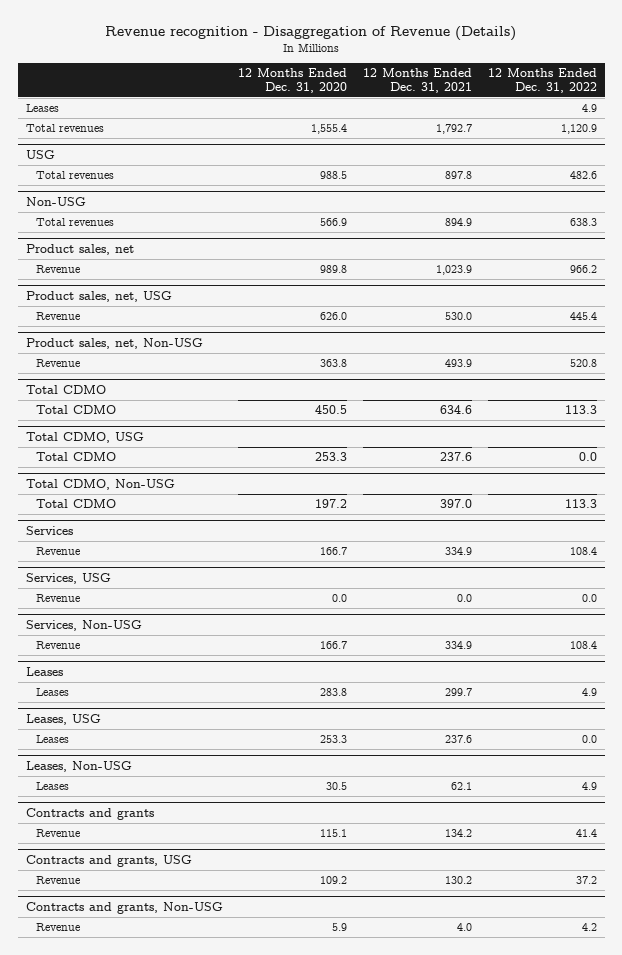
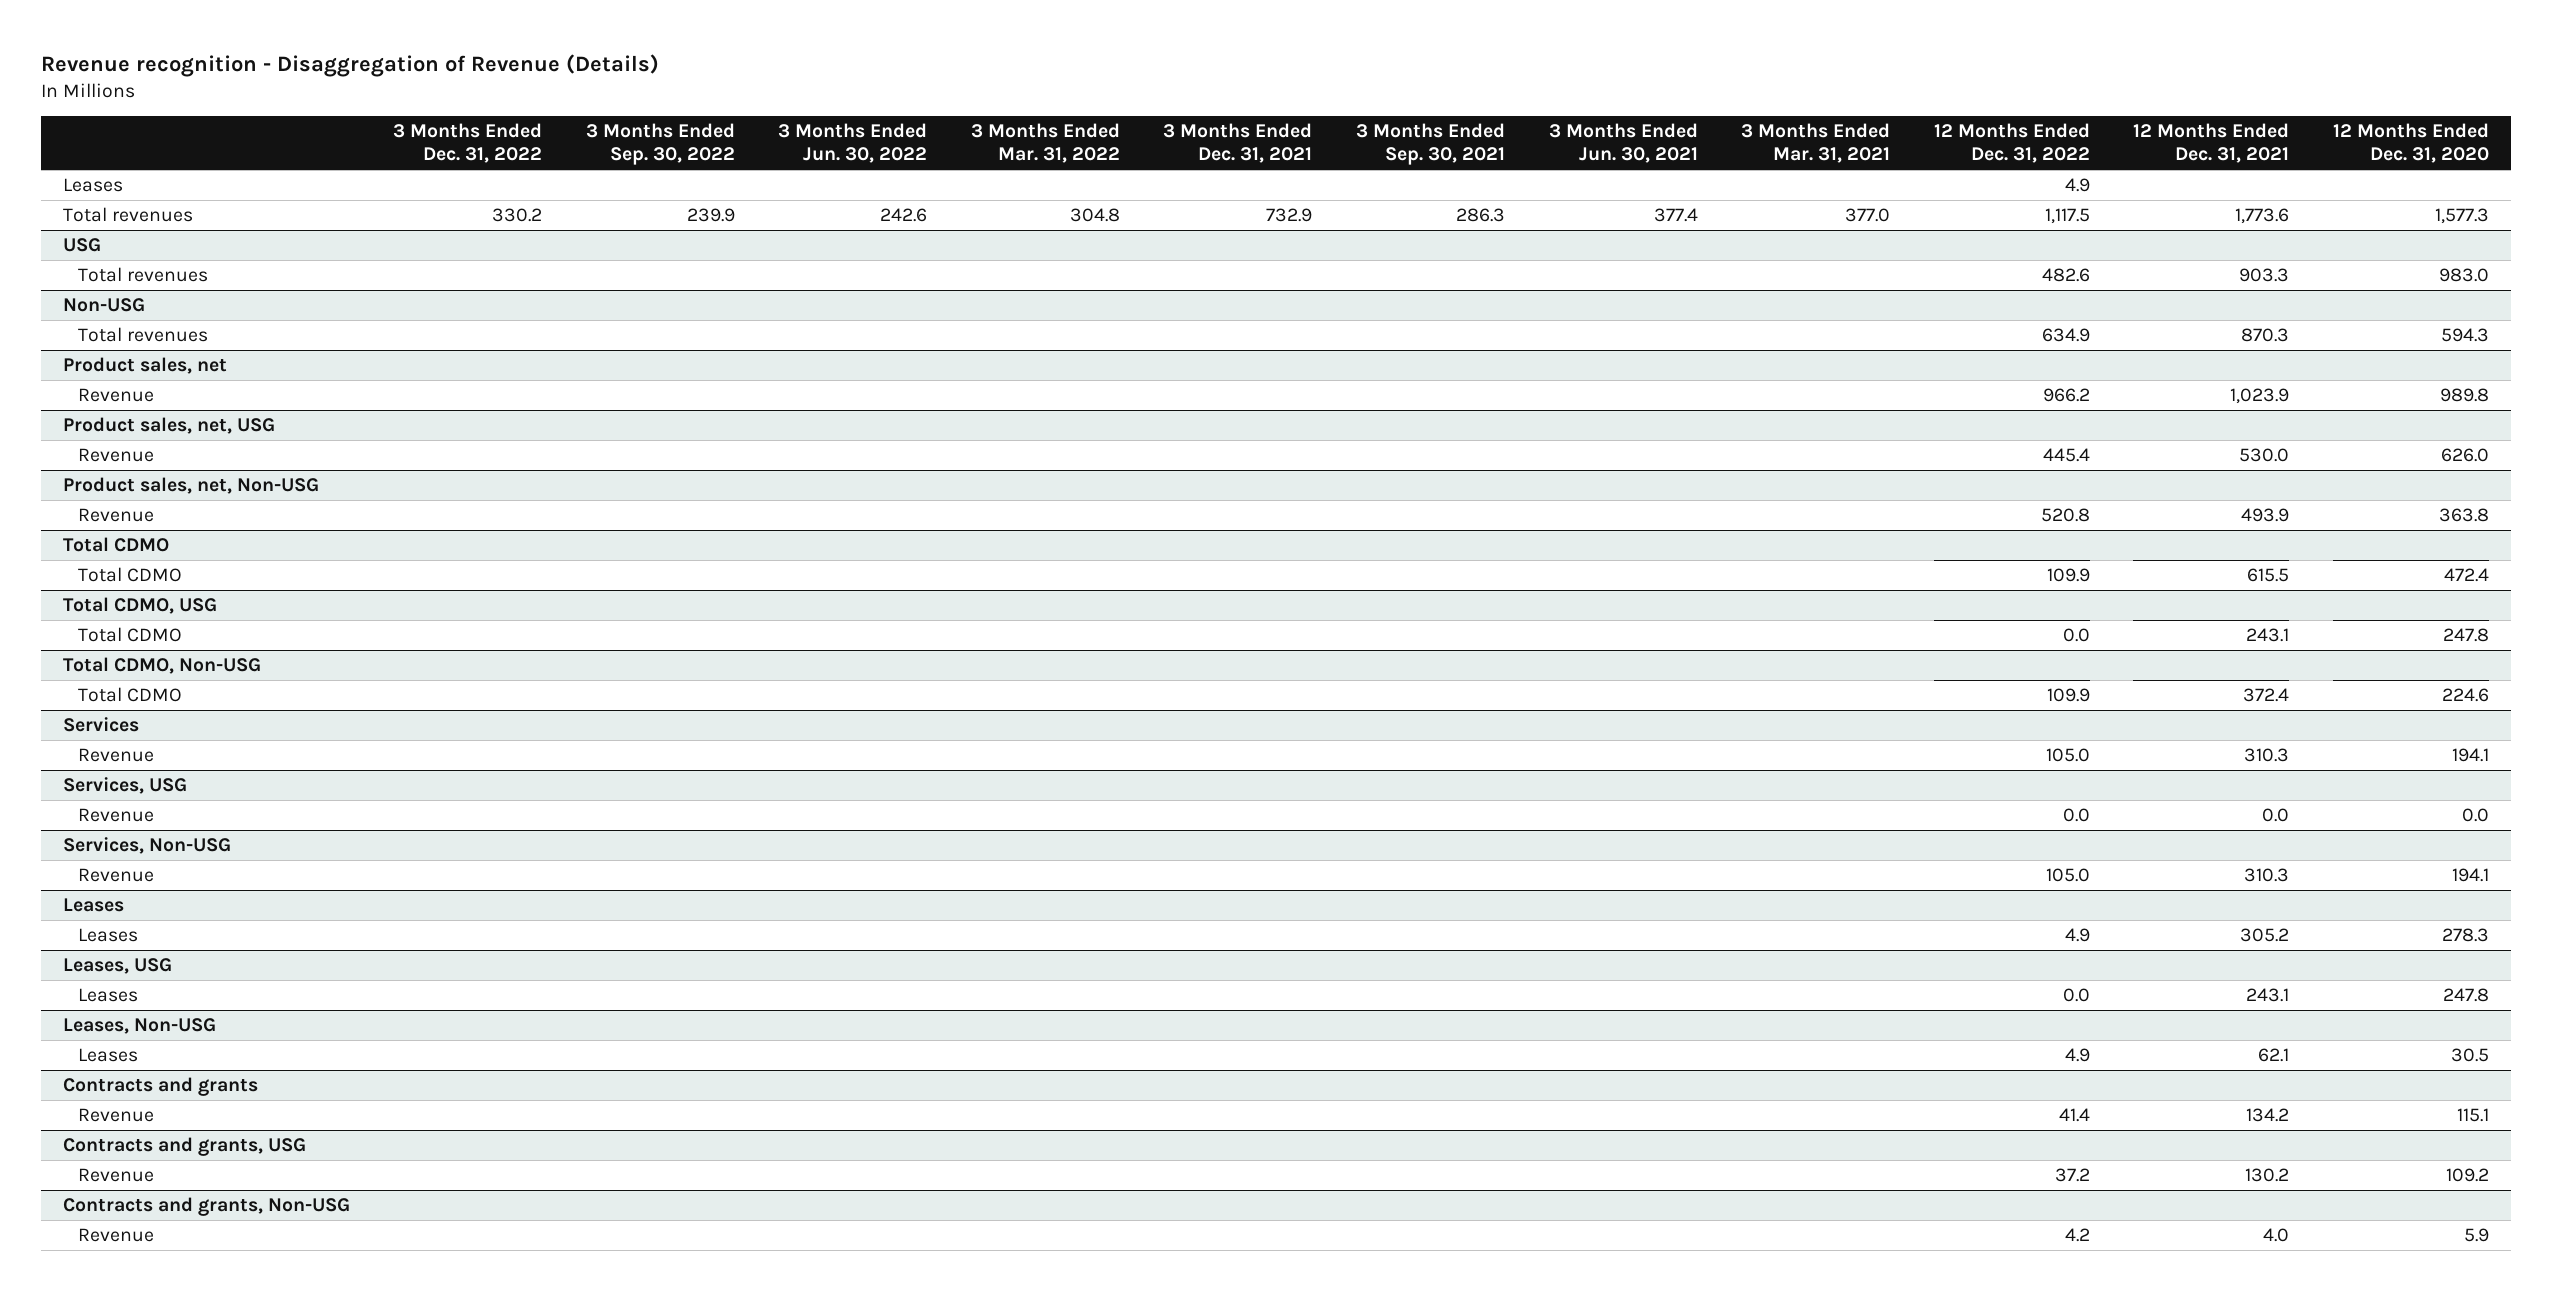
none -> [393,123,543,164] 3 Months Ended Dec. 31, 2022
none -> [585,123,735,166] 3 Months Ended Sep. 30, 2022
none -> [778,123,928,164] 3 Months Ended Jun. 30, 2022
none -> [970,123,1120,164] 3 Months Ended Mar. 31, 2022
none -> [1163,123,1313,164] 3 Months Ended Dec. 31, 2021
none -> [1356,123,1506,166] 3 Months Ended Sep. 30, 2021
none -> [1548,123,1698,164] 3 Months Ended Jun. 30, 2021
none -> [1741,123,1891,164] 3 Months Ended Mar. 31, 2021
[311,123,348,134] 1,555.4 -> [2434,208,2489,225] 1,577.3
[436,123,473,134] 1,792.7 -> [2235,208,2290,225] 1,773.6
[560,123,597,134] 1,120.9 -> [2044,208,2090,225] 1,117.5
[320,170,348,179] 988.5 -> [2438,268,2489,283] 983.0
[445,170,473,179] 897.8 -> [2239,268,2290,283] 903.3
[320,217,348,226] 566.9 -> [2440,328,2489,343] 594.3
[445,217,473,226] 894.9 -> [2241,328,2290,343] 870.3
[569,217,597,226] 638.3 -> [2041,328,2090,343] 634.9
[315,404,348,414] 450.5 -> [2443,568,2489,583] 472.4
[440,404,473,414] 634.6 -> [2247,568,2290,583] 615.5
[564,404,597,414] 113.3 -> [2046,568,2090,583] 109.9
[315,451,348,461] 253.3 -> [2442,628,2489,643] 247.8
[440,451,473,461] 237.6 -> [2246,628,2290,643] 243.1
[315,498,348,508] 197.2 -> [2441,688,2489,703] 224.6
[440,498,473,508] 397.0 -> [2243,688,2290,703] 372.4
[564,498,597,508] 113.3 -> [2046,688,2090,703] 109.9
[320,546,348,555] 166.7 -> [2451,748,2489,763] 194.1
[445,546,473,555] 334.9 -> [2244,748,2290,763] 310.3
[569,546,597,555] 108.4 -> [2045,748,2090,763] 105.0
[320,640,348,649] 166.7 -> [2451,868,2489,883] 194.1
[445,640,473,649] 334.9 -> [2244,868,2290,883] 310.3
[569,640,597,649] 108.4 -> [2045,868,2090,883] 105.0
[320,687,348,696] 283.8 -> [2441,928,2489,943] 278.3
[445,687,473,696] 299.7 -> [2240,928,2290,943] 305.2
[320,734,348,743] 253.3 -> [2442,988,2489,1003] 247.8
[445,734,473,743] 237.6 -> [2246,988,2290,1003] 243.1

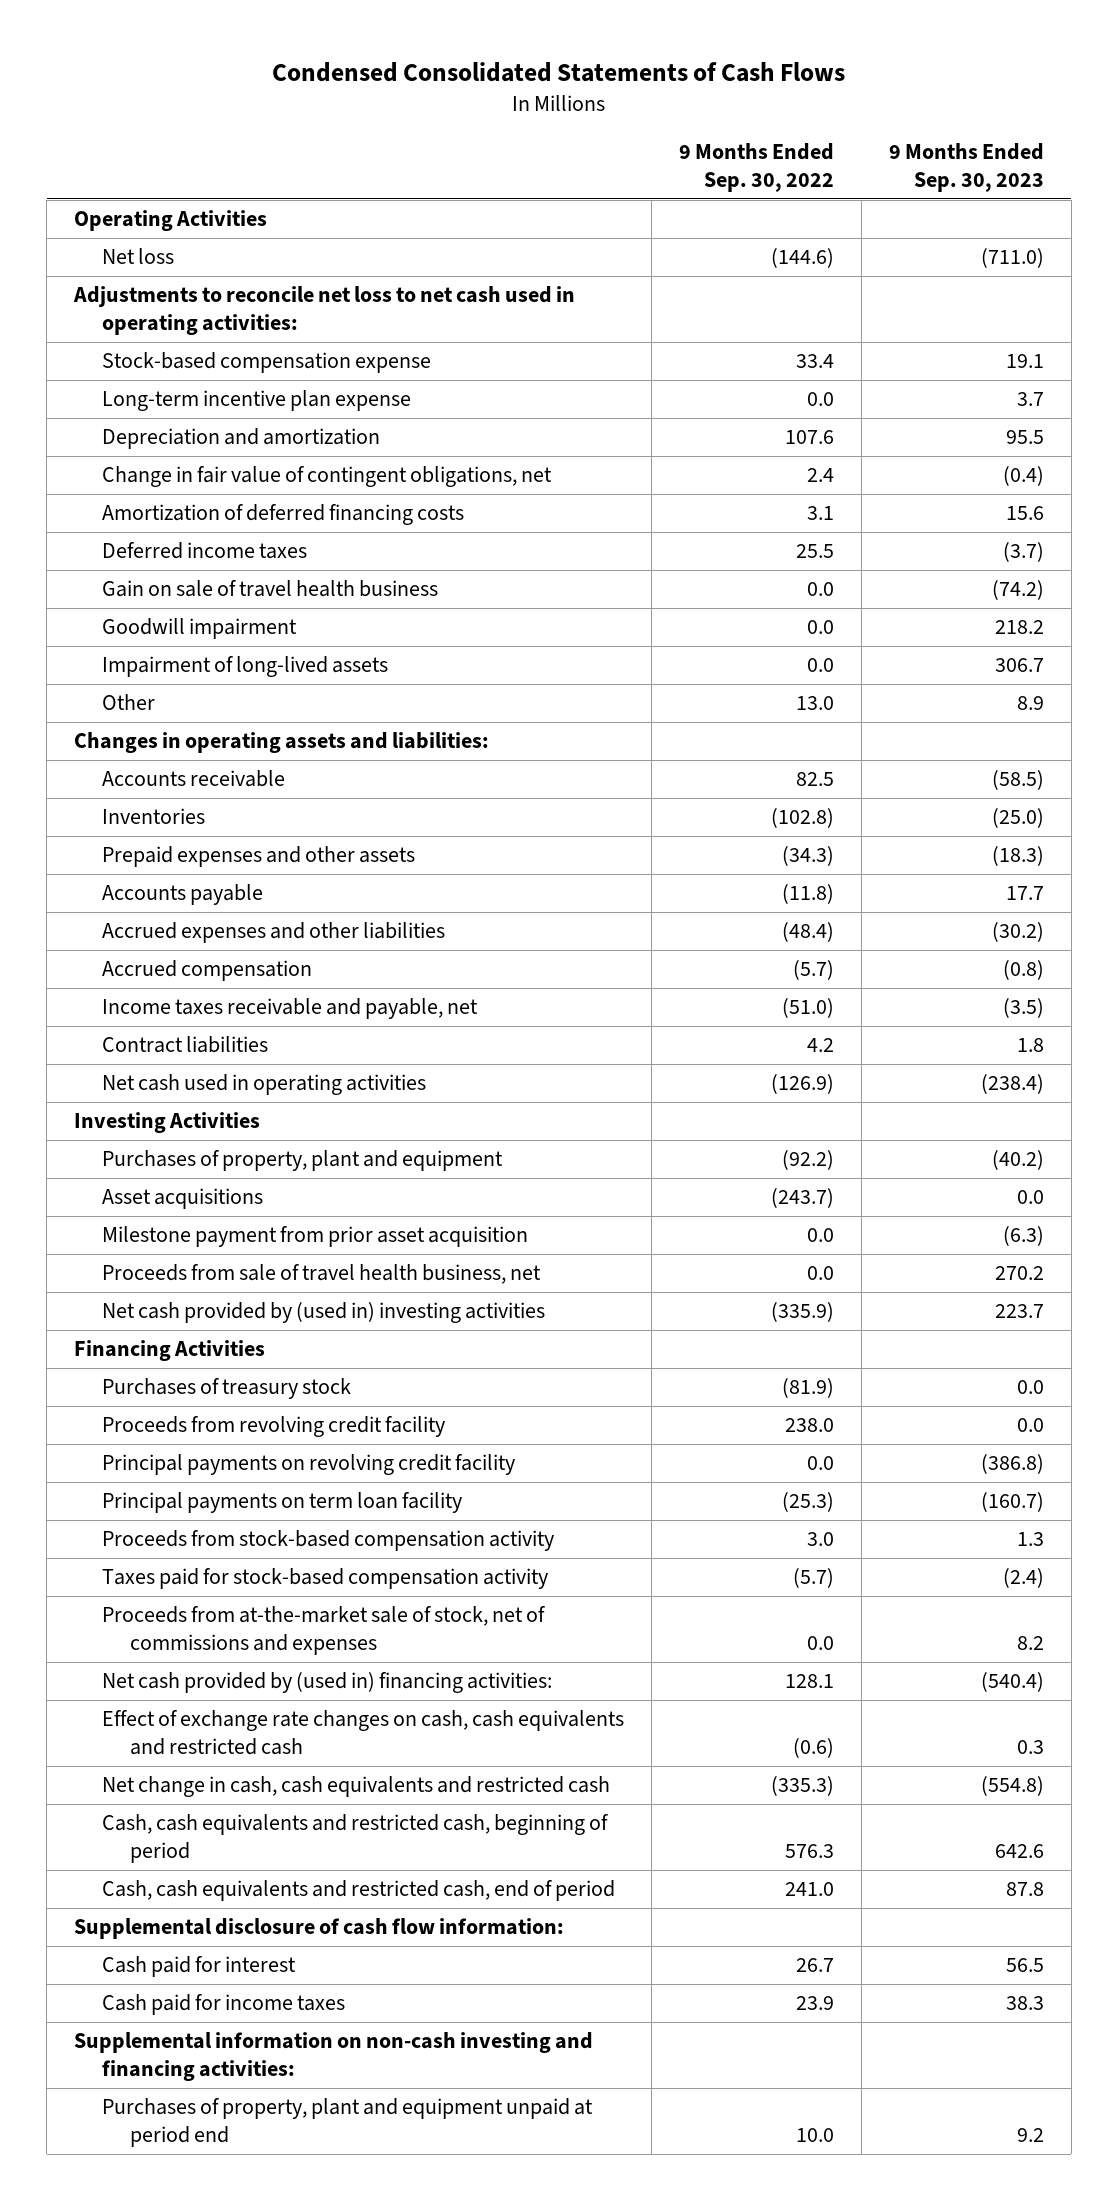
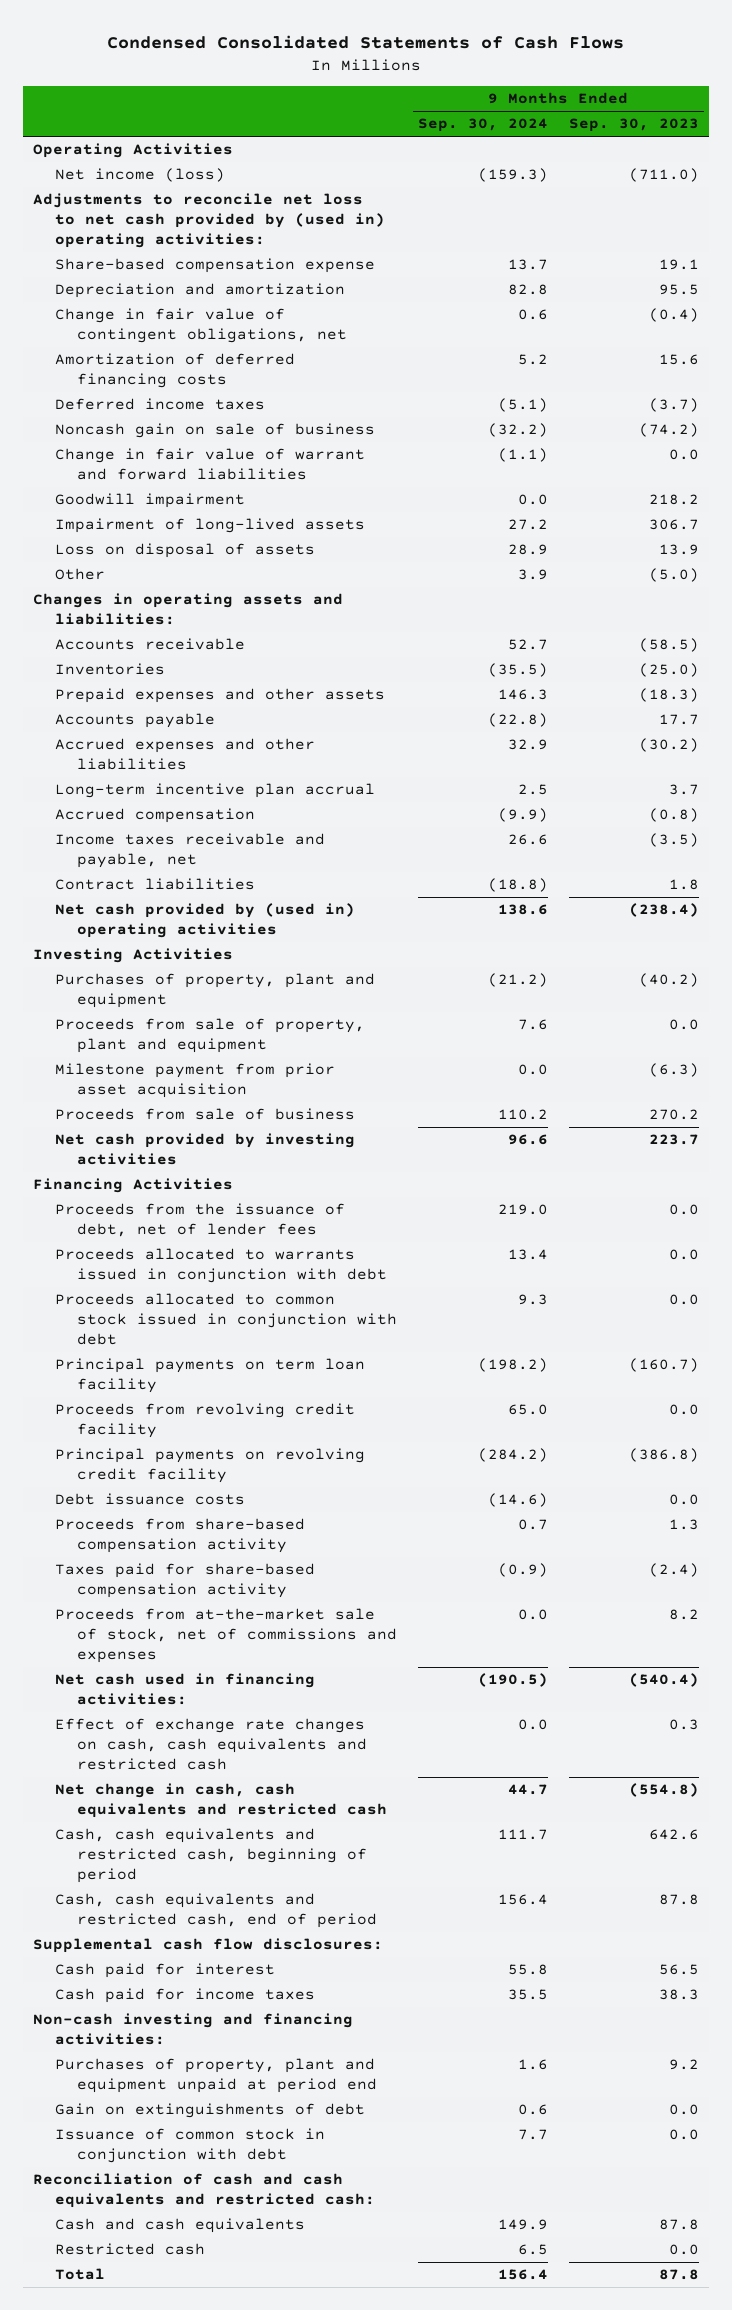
[679,142,835,193] 9 Months Ended Sep. 30, 2022 -> none
none -> [417,118,548,133] Sep. 30, 2024
[102,390,412,412] Long-term incentive plan expense -> none
[102,248,175,265] Net loss -> [55,168,226,183] Net income (loss)
[73,286,576,336] Adjustments to reconcile net loss to net cash used in operating activities: -> [33,193,386,249] Adjustments to reconcile net loss to net cash provided by (used in) operating activities:
[102,352,432,374] Stock-based compensation expense -> [55,258,376,274] Share-based compensation expense
[102,580,439,598] Gain on sale of travel health business -> [55,423,376,439] Noncash gain on sale of business
none -> [55,448,366,481] Change in fair value of warrant and forward liabilities
none -> [55,543,316,559] Loss on disposal of assets
[1016,696,1044,711] 8.9 -> [648,568,699,583] (5.0)
none -> [55,783,376,799] Long-term incentive plan accrual
[102,1074,427,1096] Net cash used in operating activities -> [55,903,356,939] Net cash provided by (used in) operating activities
[102,1188,264,1210] Asset acquisitions -> none
none -> [55,1018,366,1054] Proceeds from sale of property, plant and equipment
[102,1264,542,1285] Proceeds from sale of travel health business, net -> [55,1108,356,1121] Proceeds from sale of business
[102,1302,546,1324] Net cash provided by (used in) investing activities -> [55,1133,356,1166] Net cash provided by investing activities
[102,1378,352,1400] Purchases of treasury stock -> none
none -> [55,1203,346,1238] Proceeds from the issuance of debt, net of lender fees
none -> [55,1248,388,1284] Proceeds allocated to warrants issued in conjunction with debt
none -> [55,1293,398,1346] Proceeds allocated to common stock issued in conjunction with debt
[102,1492,463,1514] Principal payments on term loan facility -> [55,1358,366,1394] Principal payments on term loan facility
none -> [55,1493,246,1506] Debt issuance costs
[102,1530,555,1552] Proceeds from stock-based compensation activity -> [55,1518,306,1554] Proceeds from share-based compensation activity
[102,1568,549,1590] Taxes paid for stock-based compensation activity -> [55,1563,316,1599] Taxes paid for share-based compensation activity
[102,1672,553,1694] Net cash provided by (used in) financing activities: -> [55,1673,316,1706] Net cash used in financing activities:
[74,1918,565,1940] Supplemental disclosure of cash flow information: -> [33,1938,384,1954] Supplemental cash flow disclosures:
[74,2032,594,2082] Supplemental information on non-cash investing and financing activities: -> [33,2013,354,2046] Non-cash investing and financing activities:
none -> [55,2103,366,2119] Gain on extinguishments of debt
none -> [55,2128,326,2164] Issuance of common stock in conjunction with debt
none -> [33,2173,376,2209] Reconciliation of cash and cash equivalents and restricted cash:
none -> [55,2218,306,2234] Cash and cash equivalents
none -> [55,2243,206,2256] Restricted cash
none -> [55,2268,106,2281] Total

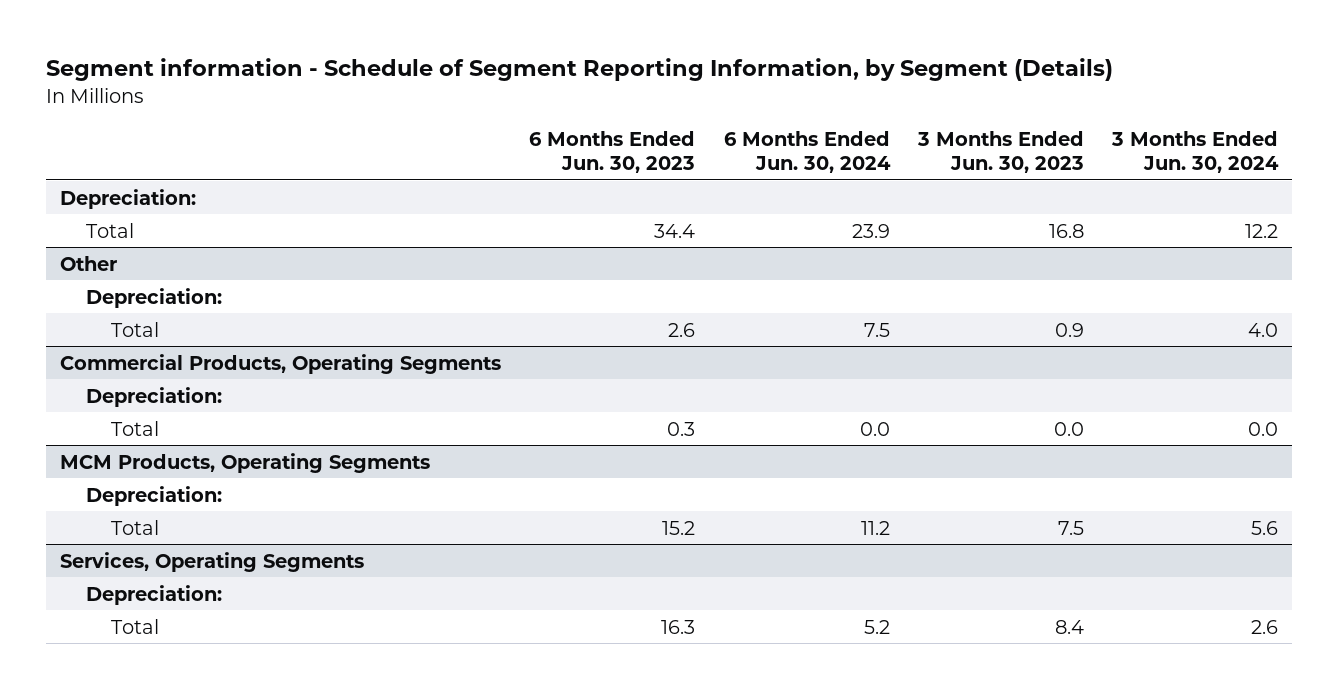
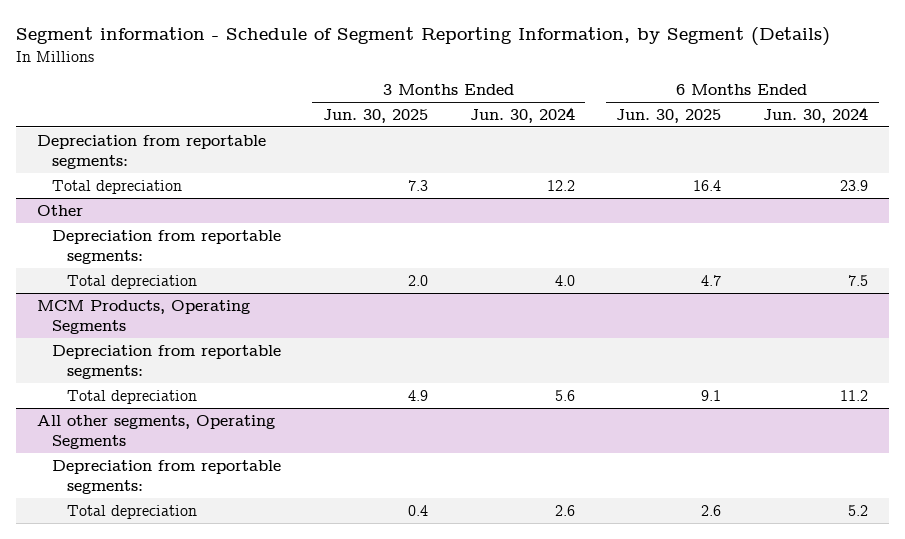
[529,130,696,173] 6 Months Ended Jun. 30, 2023 -> none
[916,130,1084,173] 3 Months Ended Jun. 30, 2023 -> none
none -> [322,108,428,123] Jun. 30, 2025
none -> [616,108,722,123] Jun. 30, 2025
[60,188,197,209] Depreciation: -> [36,134,266,170] Depreciation from reportable segments:
[85,222,134,238] Total -> [51,179,182,194] Total depreciation
[60,353,502,374] Commercial Products, Operating Segments -> none
[85,386,222,407] Depreciation: -> none
[111,420,160,436] Total -> none
[85,287,222,308] Depreciation: -> [51,229,281,265] Depreciation from reportable segments:
[111,321,160,337] Total -> [66,274,197,289] Total depreciation
[60,551,365,572] Services, Operating Segments -> none
[85,485,222,506] Depreciation: -> [51,344,281,380] Depreciation from reportable segments:
[111,519,160,535] Total -> [66,389,197,404] Total depreciation
none -> [36,414,275,450] All other segments, Operating Segments
[85,584,222,605] Depreciation: -> [51,459,281,495] Depreciation from reportable segments:
[111,618,160,634] Total -> [66,504,197,519] Total depreciation

